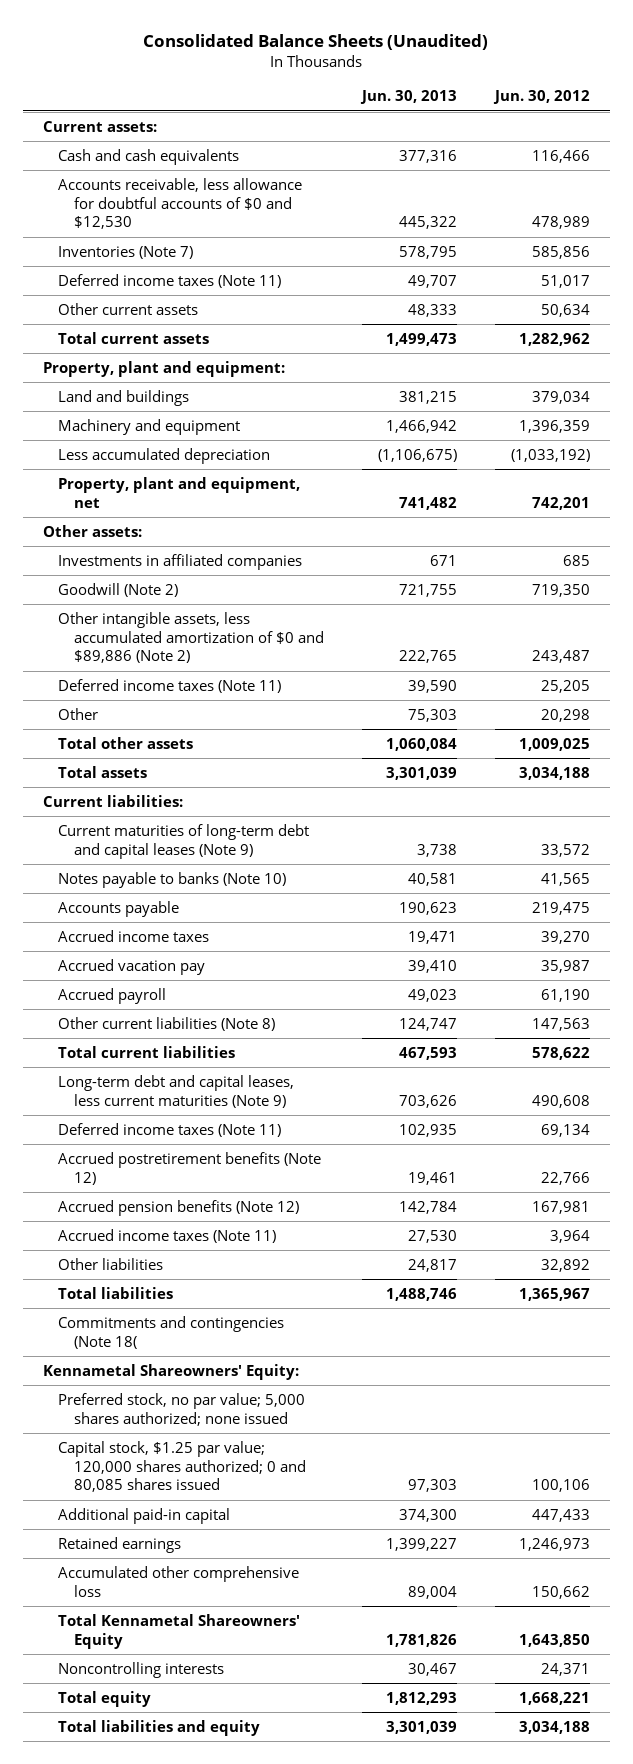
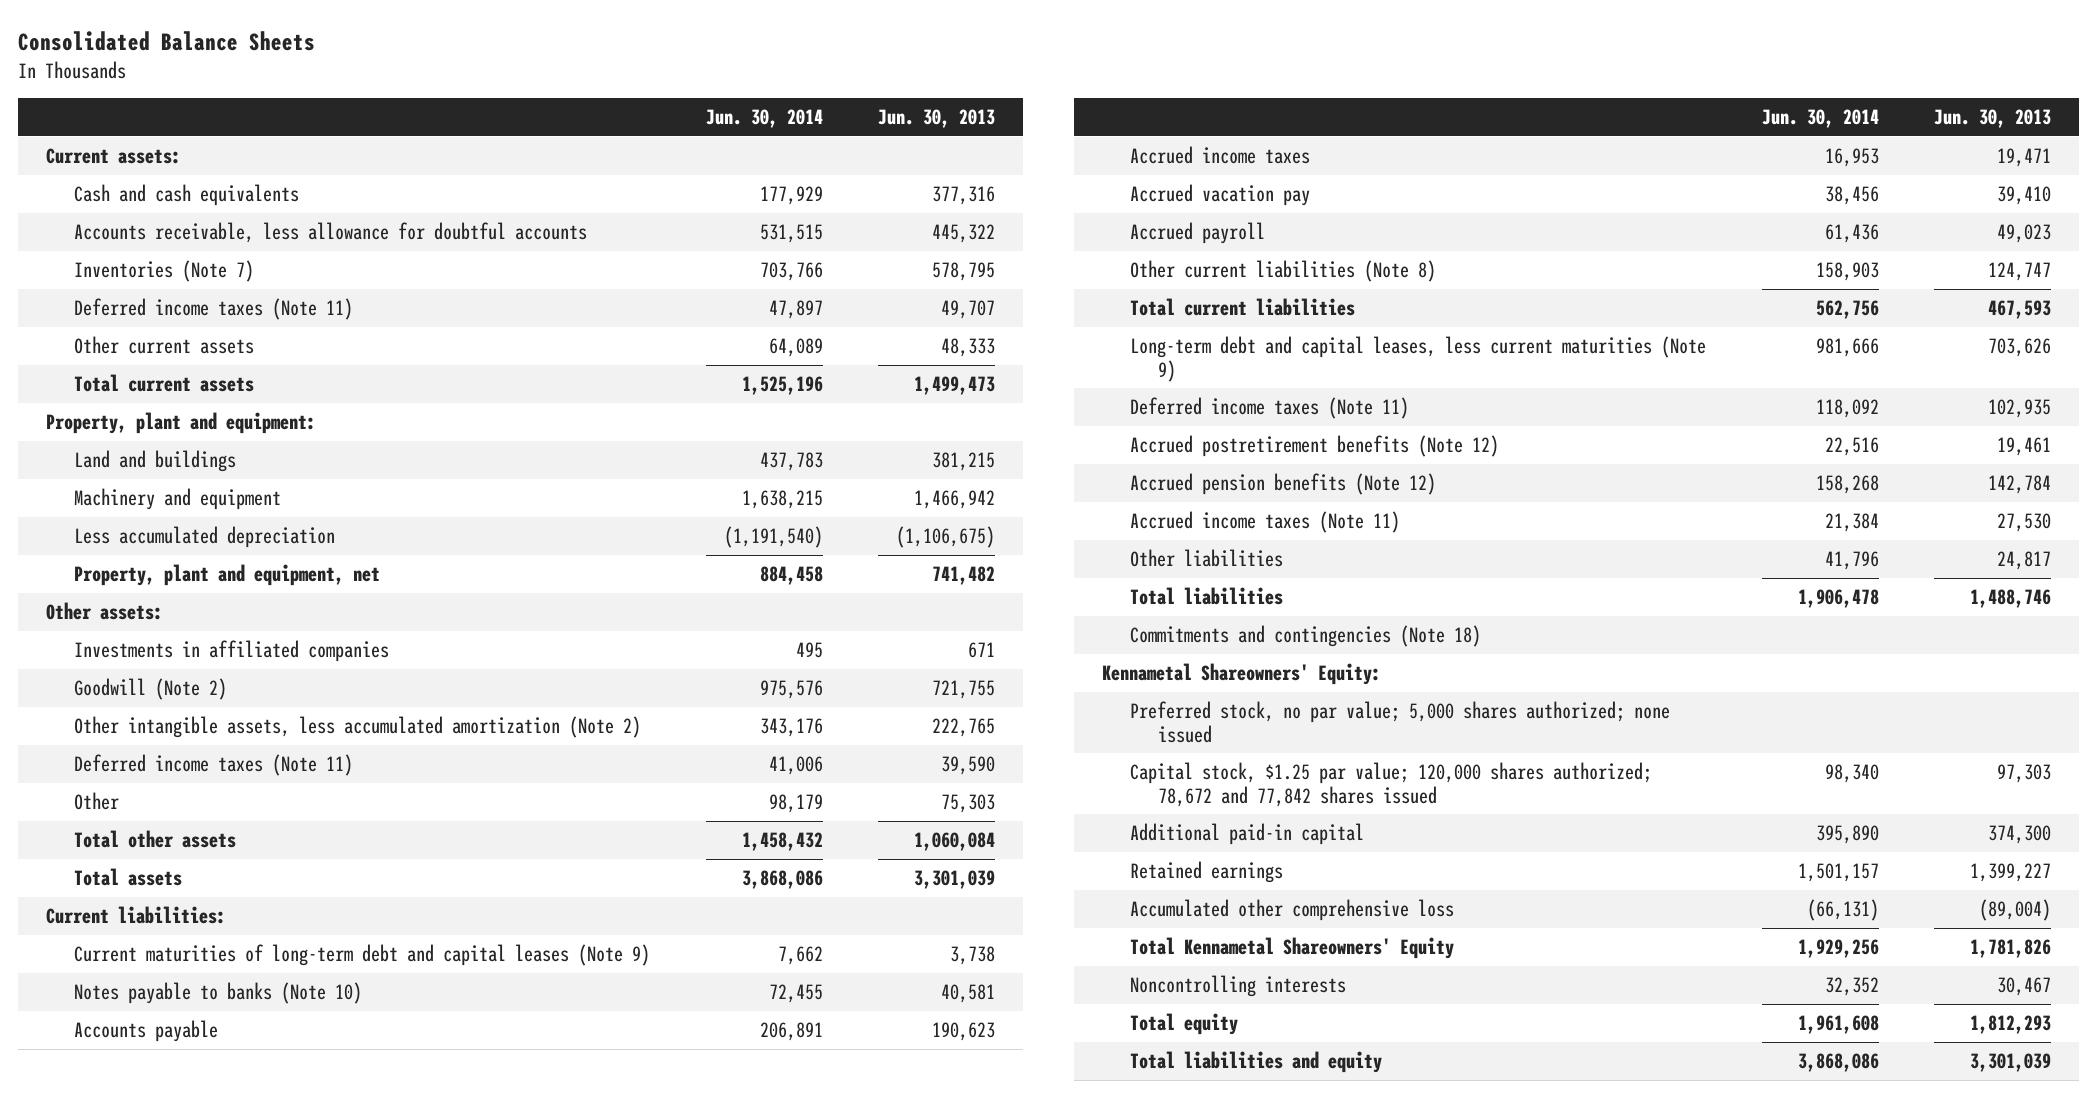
[143,33,489,50] Consolidated Balance Sheets (Unaudited) -> [18,30,316,51] Consolidated Balance Sheets
[493,90,591,105] Jun. 30, 2012 -> none
none -> [705,109,823,129] Jun. 30, 2014
[58,177,303,230] Accounts receivable, less allowance for doubtful accounts of $0 and $12,530 -> [74,222,588,244] Accounts receivable, less allowance for doubtful accounts
[58,611,324,664] Other intangible assets, less accumulated amortization of $0 and $89,886 (Note 2) -> [74,716,642,739] Other intangible assets, less accumulated amortization (Note 2)
[58,1315,285,1349] Commitments and contingencies (Note 18( -> [1130,625,1482,648] Commitments and contingencies (Note 18)
[58,1440,306,1493] Capital stock, $1.25 par value; 120,000 shares authorized; 0 and 80,085 shares issued -> [1130,762,1653,807] Capital stock, $1.25 par value; 120,000 shares authorized; 78,672 and 77,842 shares issued
[408,1585,458,1599] 89,004 -> [1979,899,2052,922] (89,004)

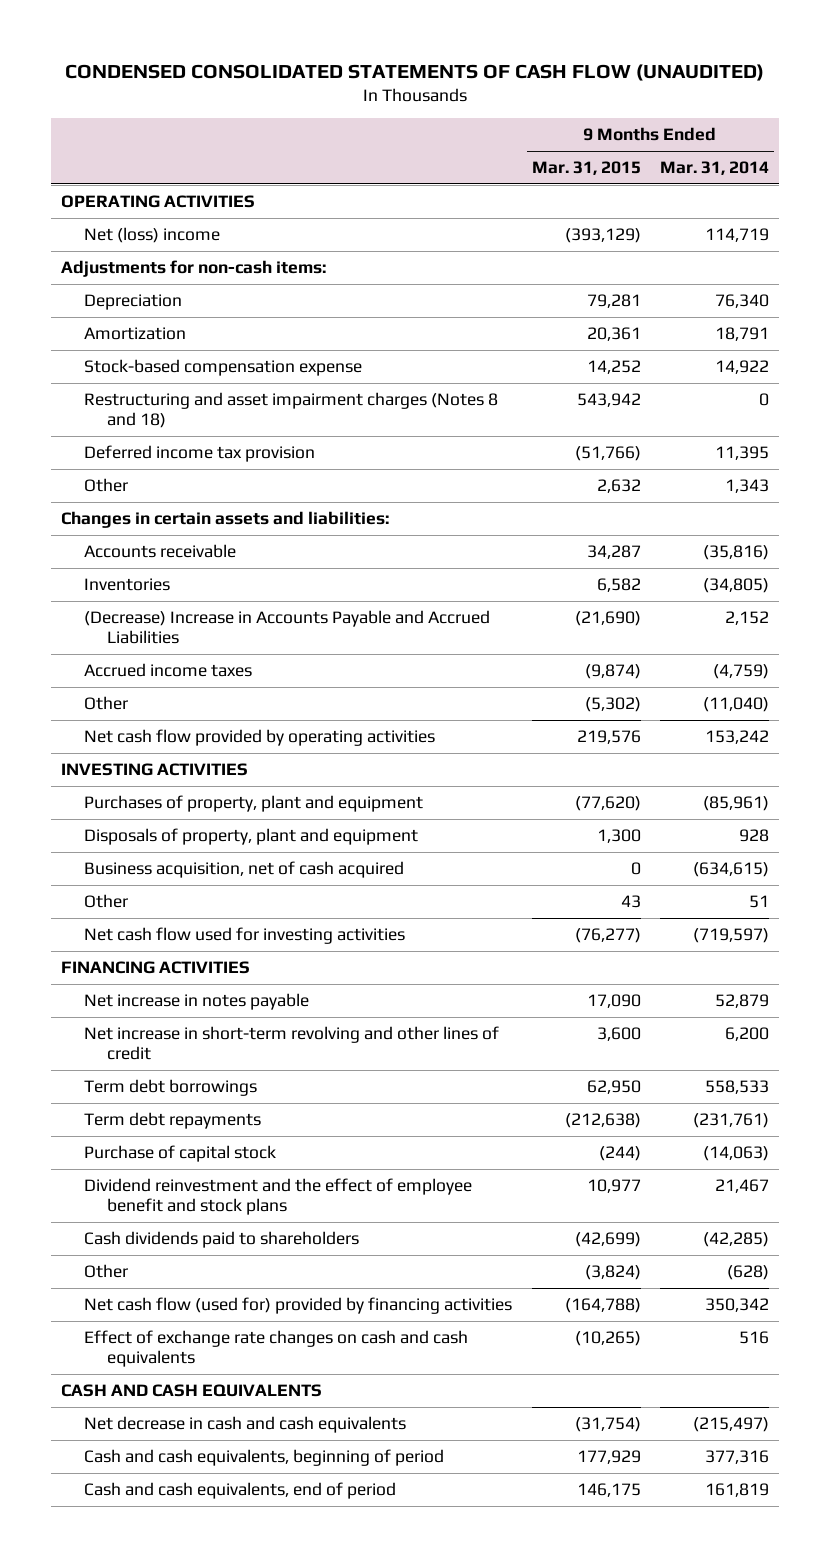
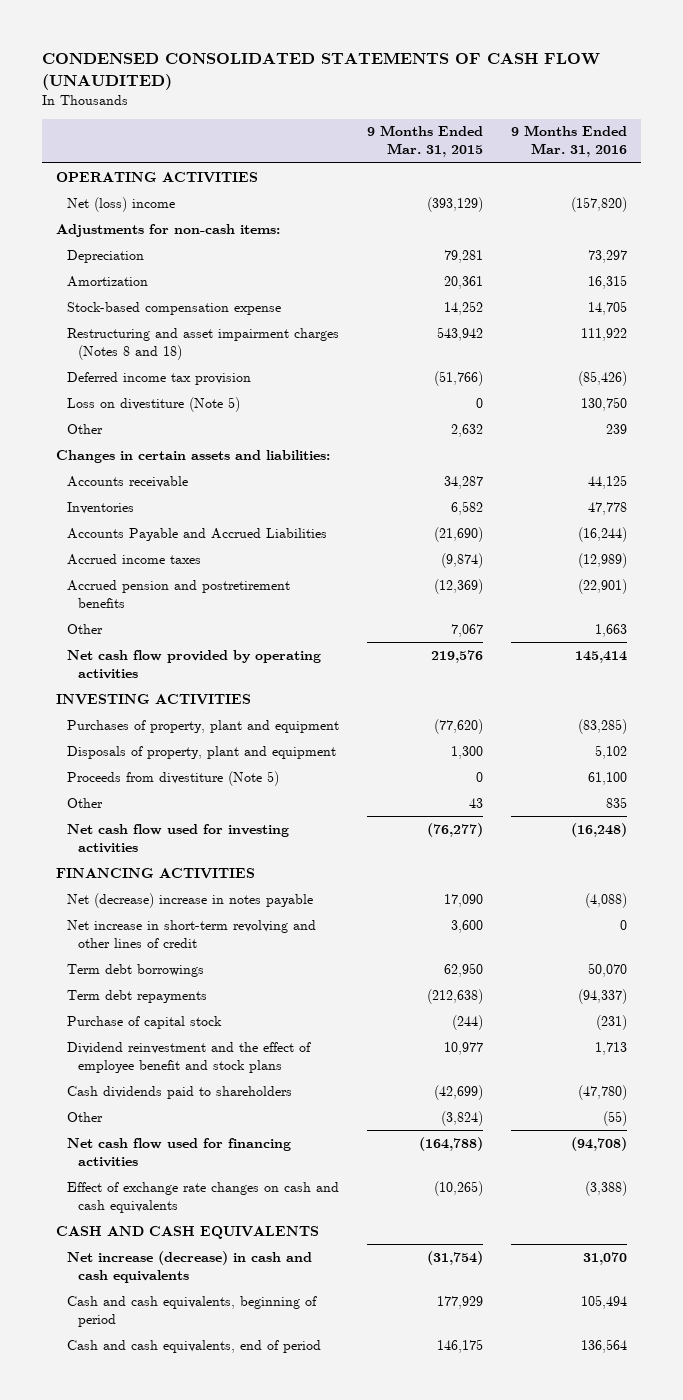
[660,161,770,176] Mar. 31, 2014 -> none
none -> [510,125,627,158] 9 Months Ended Mar. 31, 2016
none -> [66,396,240,412] Loss on divestiture (Note 5)
[83,610,490,644] (Decrease) Increase in Accounts Payable and Accrued Liabilities -> [66,527,327,541] Accounts Payable and Accrued Liabilities
none -> [66,579,290,608] Accrued pension and postretirement benefits
[584,697,641,713] (5,302) -> [450,623,483,637] 7,067
[83,861,404,879] Business acquisition, net of cash acquired -> none
none -> [66,770,279,786] Proceeds from divestiture (Note 5)
[83,993,309,1011] Net increase in notes payable -> [66,892,313,908] Net (decrease) increase in notes payable
[83,1297,512,1315] Net cash flow (used for) provided by financing activities -> [66,1137,291,1167] Net cash flow used for financing activities
[83,1416,406,1434] Net decrease in cash and cash equivalents -> [66,1250,312,1283] Net increase (decrease) in cash and cash equivalents

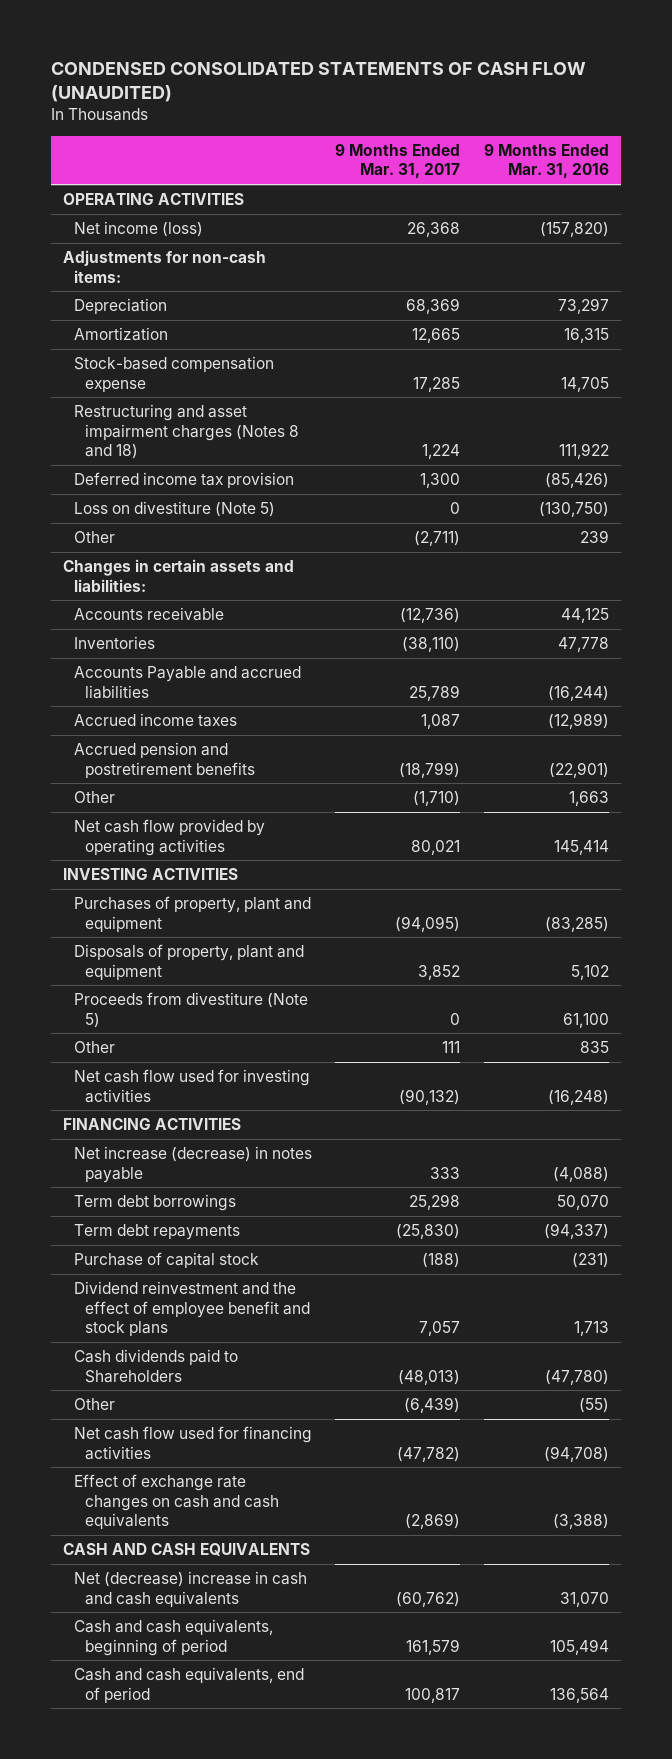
[366,125,483,158] 9 Months Ended Mar. 31, 2015 -> none
none -> [335,143,461,179] 9 Months Ended Mar. 31, 2017
[66,196,175,212] Net (loss) income -> [74,221,204,238] Net income (loss)
[580,396,627,411] 130,750 -> [538,502,609,518] (130,750)
[66,527,327,541] Accounts Payable and Accrued Liabilities -> [74,666,302,699] Accounts Payable and accrued liabilities
[66,919,316,948] Net increase in short-term revolving and other lines of credit -> none
[66,892,313,908] Net (decrease) increase in notes payable -> [74,1146,313,1183] Net increase (decrease) in notes payable
[66,1085,292,1099] Cash dividends paid to shareholders -> [74,1349,239,1383] Cash dividends paid to Shareholders
[66,1250,312,1283] Net increase (decrease) in cash and cash equivalents -> [74,1571,308,1607] Net (decrease) increase in cash and cash equivalents

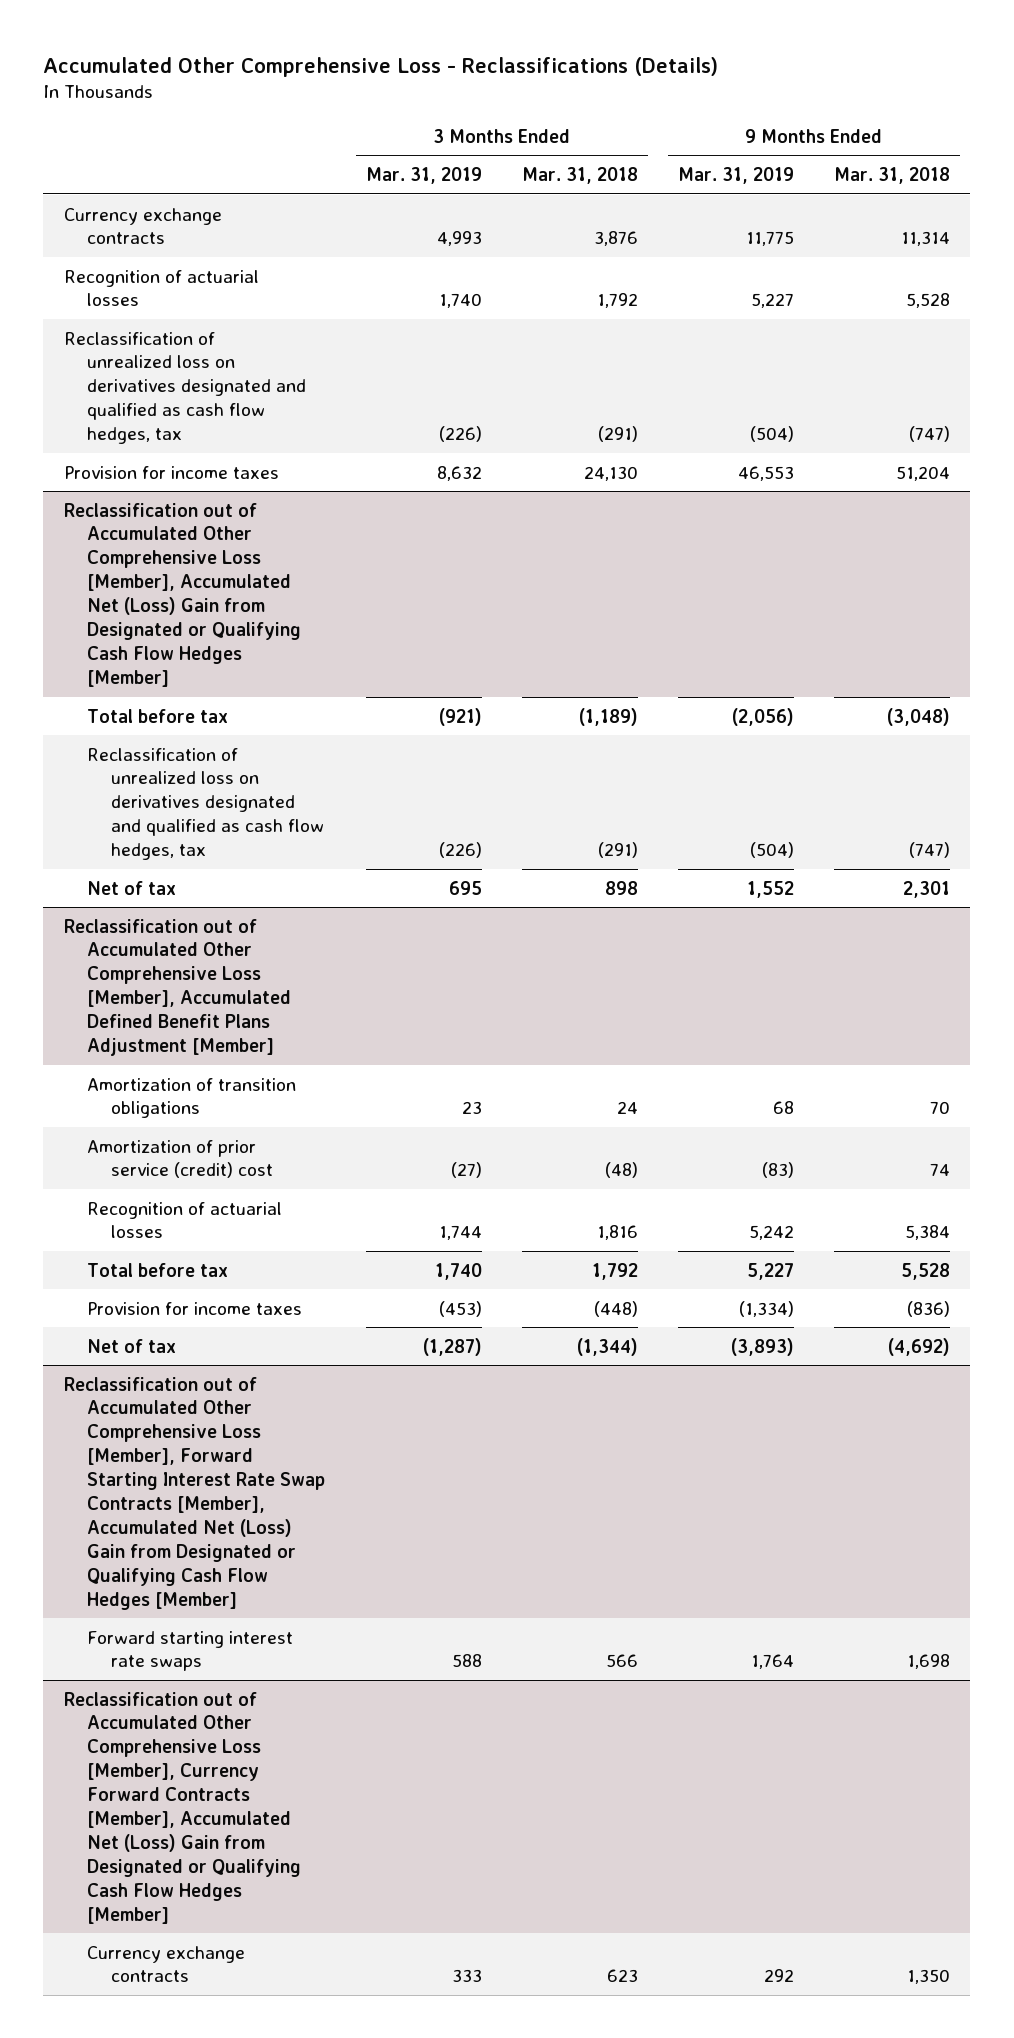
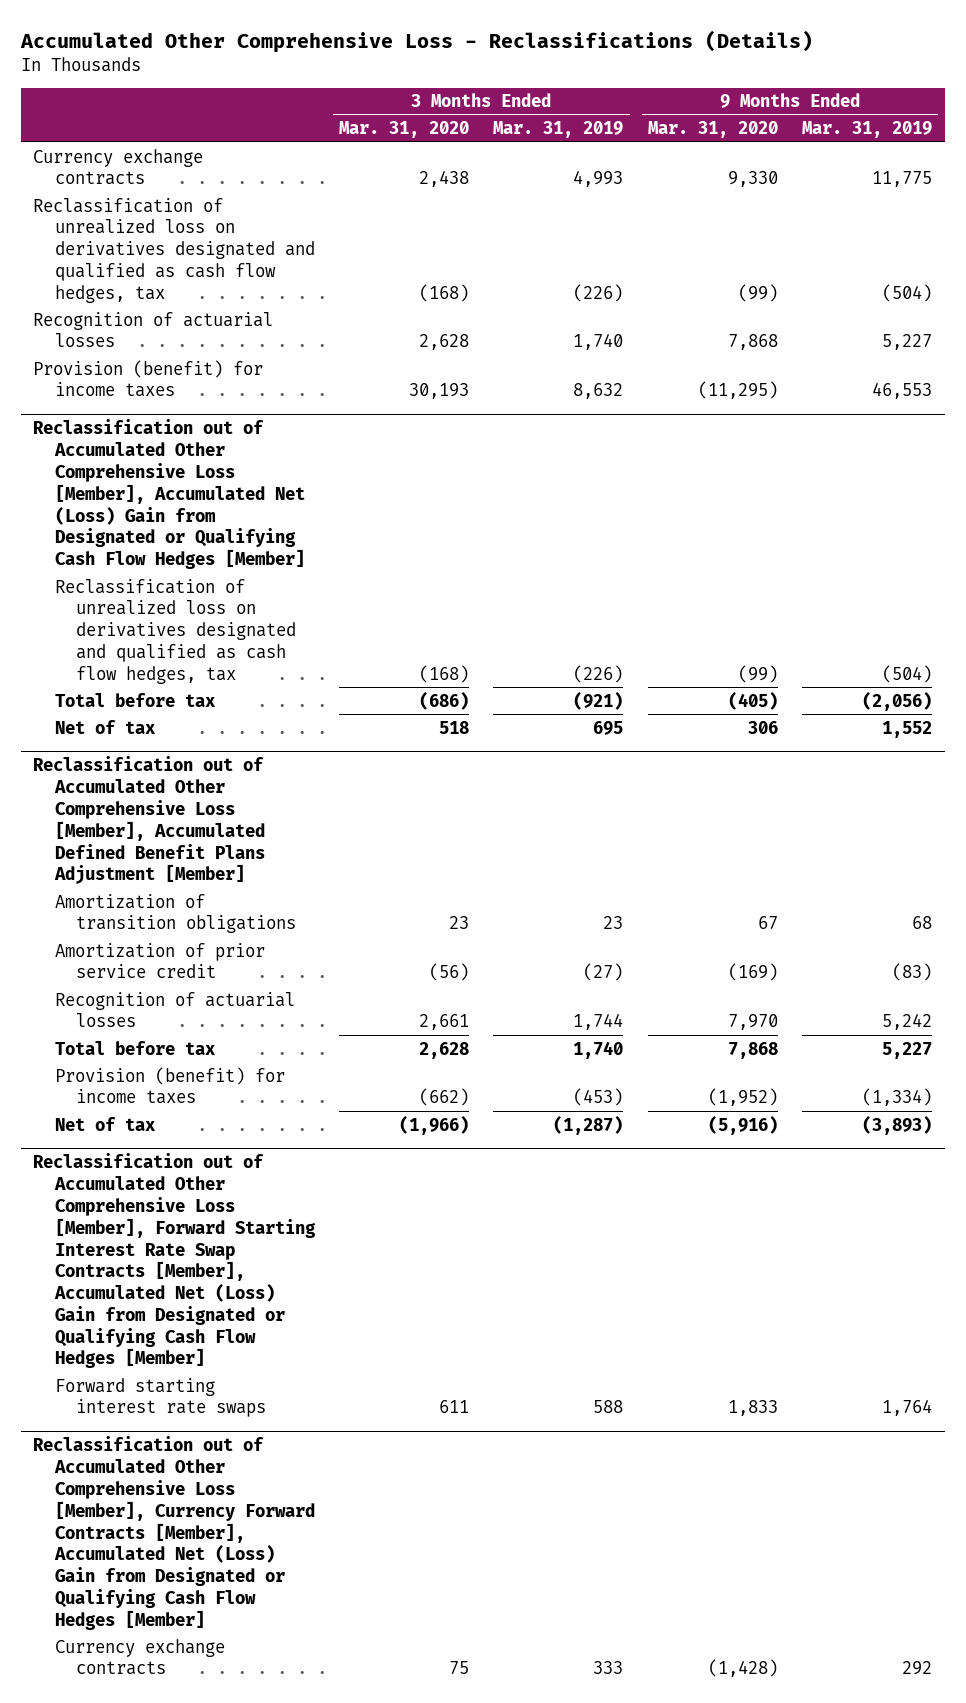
[521,166,638,184] Mar. 31, 2018 -> none
[834,166,951,184] Mar. 31, 2018 -> none
none -> [339,121,470,139] Mar. 31, 2020
none -> [647,121,778,139] Mar. 31, 2020
[63,269,259,307] Recognition of actuarial losses -> [33,311,274,348] Recognition of actuarial losses
[63,465,279,479] Provision for income taxes -> [33,359,264,398] Provision (benefit) for income taxes
[87,708,229,723] Total before tax -> [54,692,216,707] Total before tax
[87,1139,274,1179] Amortization of prior service (credit) cost -> [54,942,265,979] Amortization of prior service credit
[87,1301,303,1315] Provision for income taxes -> [54,1066,285,1105] Provision (benefit) for income taxes

